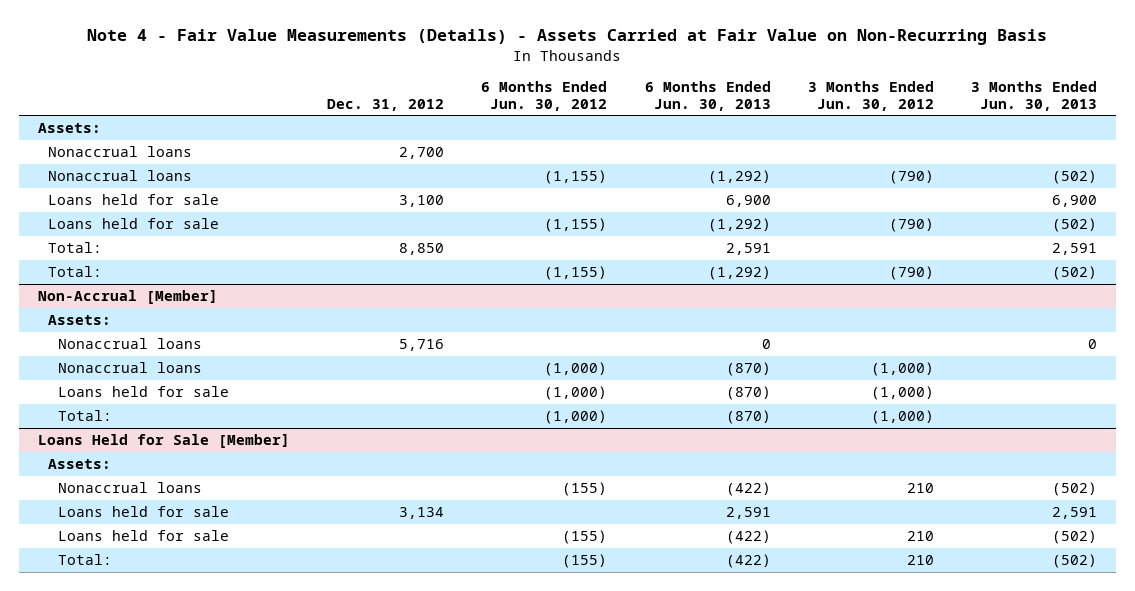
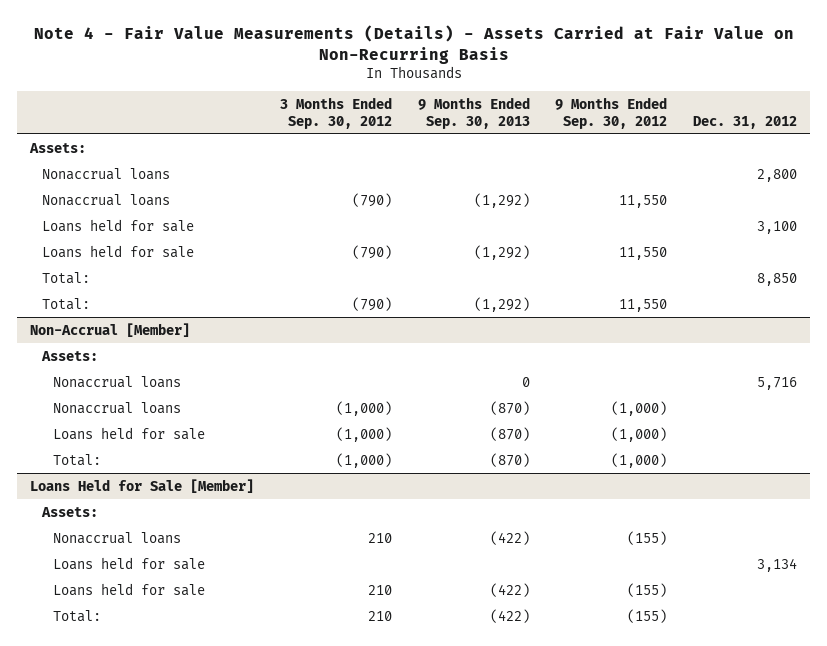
[481,80,608,111] 6 Months Ended Jun. 30, 2012 -> none
[644,80,771,111] 6 Months Ended Jun. 30, 2013 -> none
[807,80,934,111] 3 Months Ended Jun. 30, 2012 -> none
[971,80,1098,111] 3 Months Ended Jun. 30, 2013 -> none
none -> [279,96,392,129] 3 Months Ended Sep. 30, 2012
none -> [417,96,530,129] 9 Months Ended Sep. 30, 2013
none -> [555,96,668,129] 9 Months Ended Sep. 30, 2012
[399,146,445,159] 2,700 -> [756,168,797,182] 2,800

